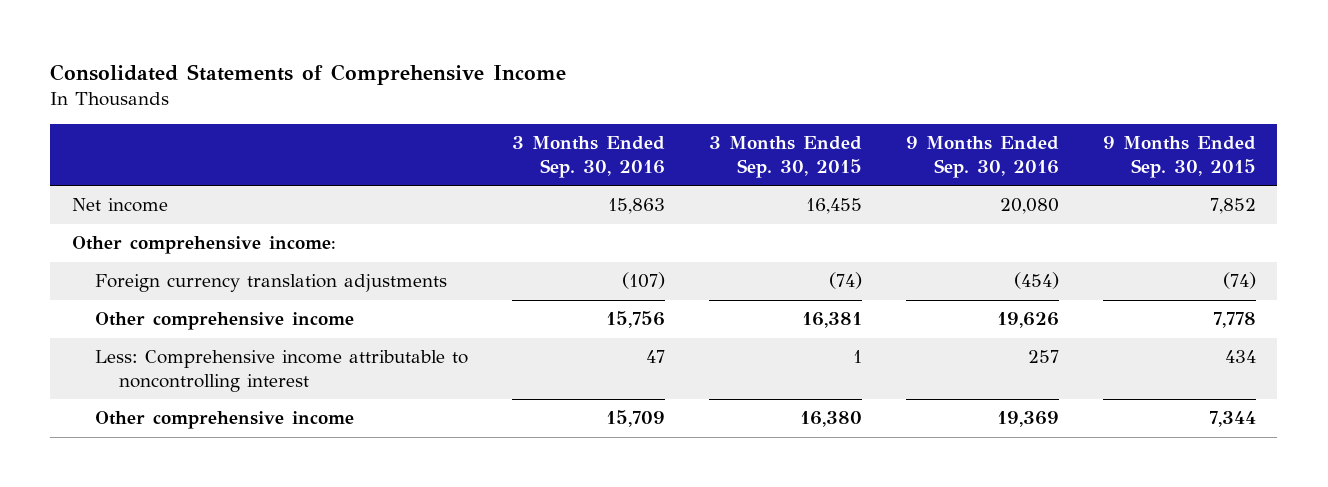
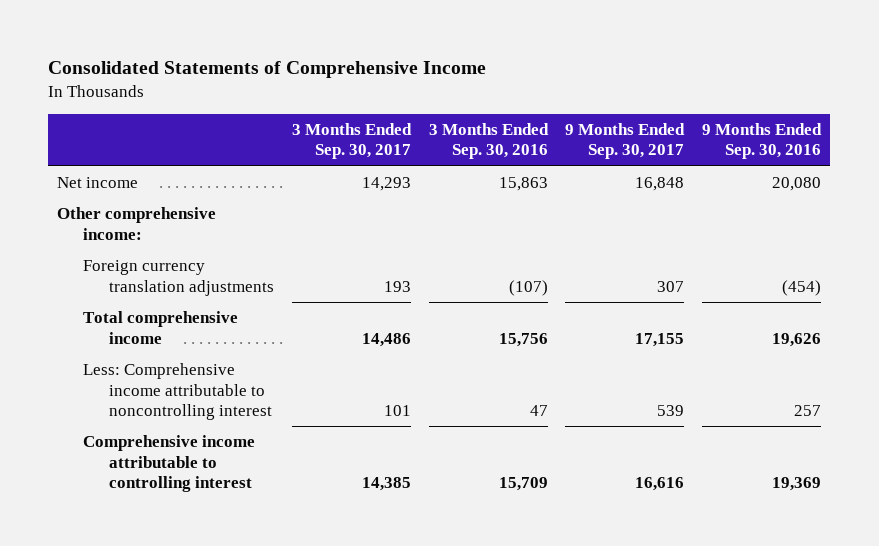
[709,135,863,178] 3 Months Ended Sep. 30, 2015 -> none
[1102,135,1256,178] 9 Months Ended Sep. 30, 2015 -> none
none -> [291,122,412,160] 3 Months Ended Sep. 30, 2017
none -> [565,122,686,160] 9 Months Ended Sep. 30, 2017
[95,312,355,331] Other comprehensive income -> [82,311,238,344] Total comprehensive income
[95,411,355,430] Other comprehensive income -> [82,435,255,493] Comprehensive income attributable to controlling interest

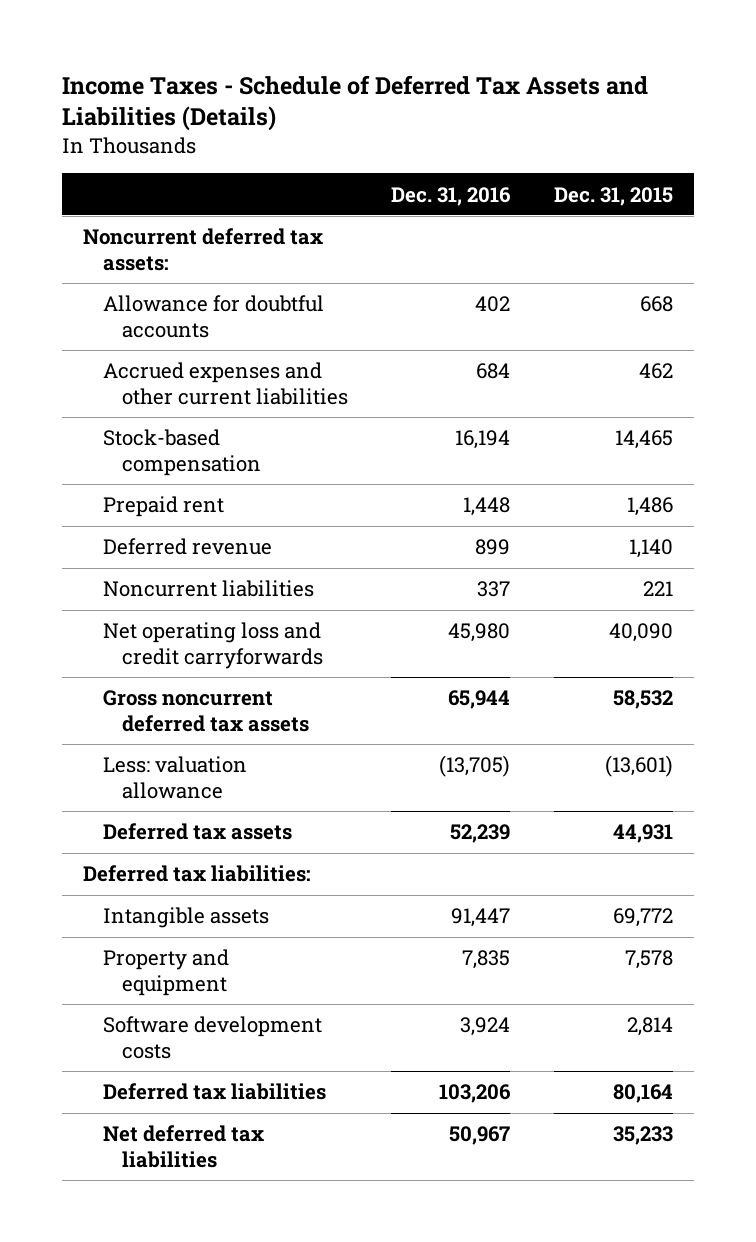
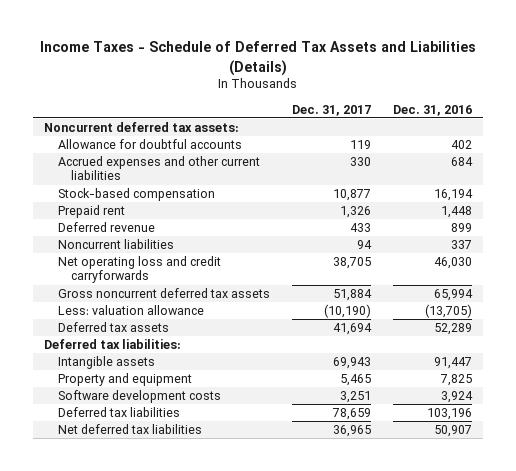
[553,186,673,206] Dec. 31, 2015 -> none
none -> [291,104,371,116] Dec. 31, 2017
[448,623,511,643] 45,980 -> [433,257,472,270] 46,030
[448,690,511,710] 65,944 -> [433,289,473,302] 65,994
[450,824,511,844] 52,239 -> [433,323,472,336] 52,289
[462,950,511,970] 7,835 -> [439,374,472,387] 7,825
[439,1084,512,1104] 103,206 -> [426,408,472,421] 103,196
[449,1126,511,1146] 50,967 -> [433,425,472,438] 50,907

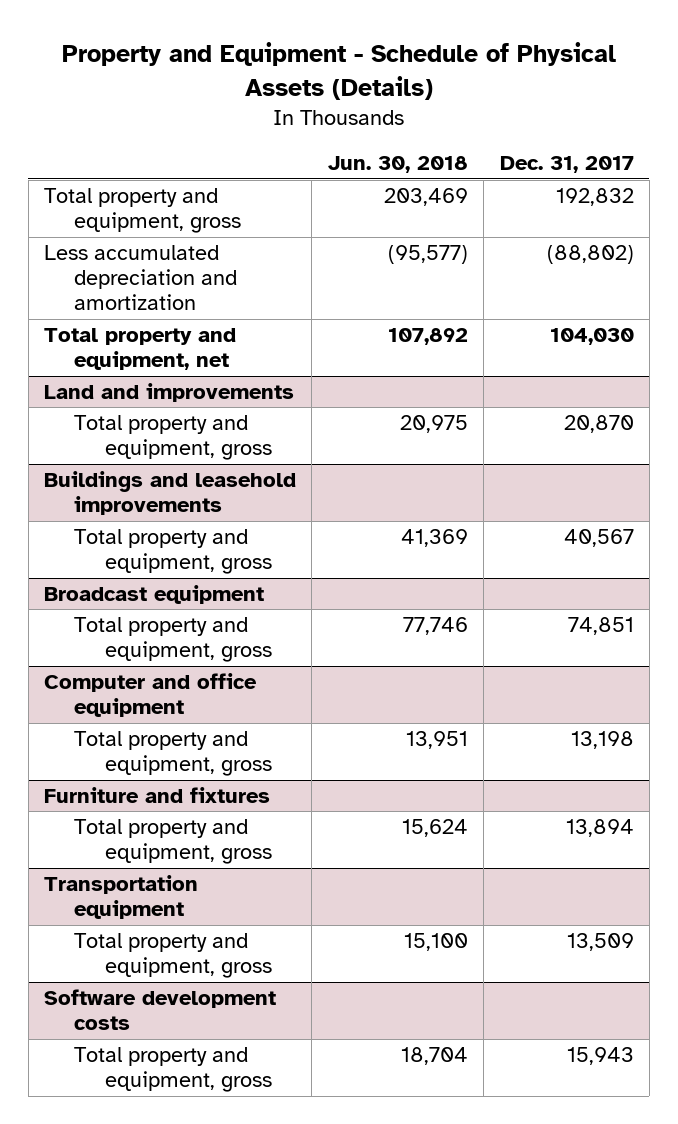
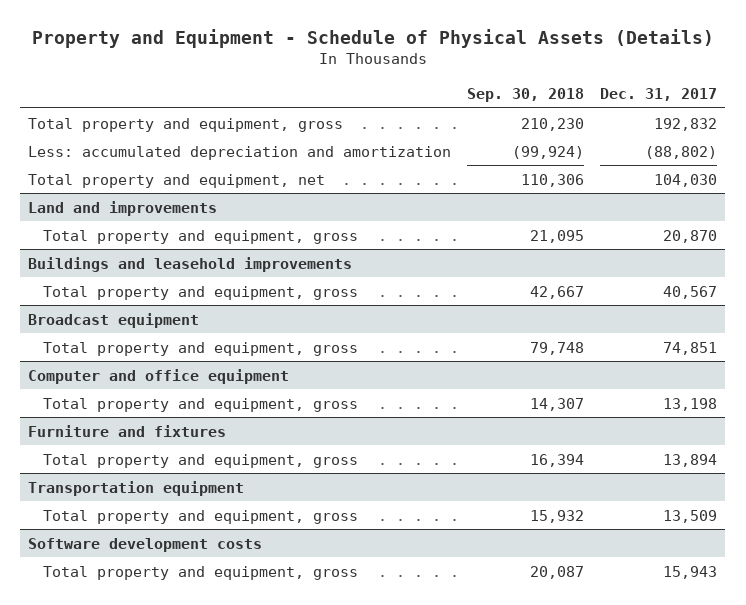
[327,156,468,174] Jun. 30, 2018 -> none
none -> [467,88,585,103] Sep. 30, 2018
[44,245,238,311] Less accumulated depreciation and amortization -> [28,145,452,160] Less: accumulated depreciation and amortization

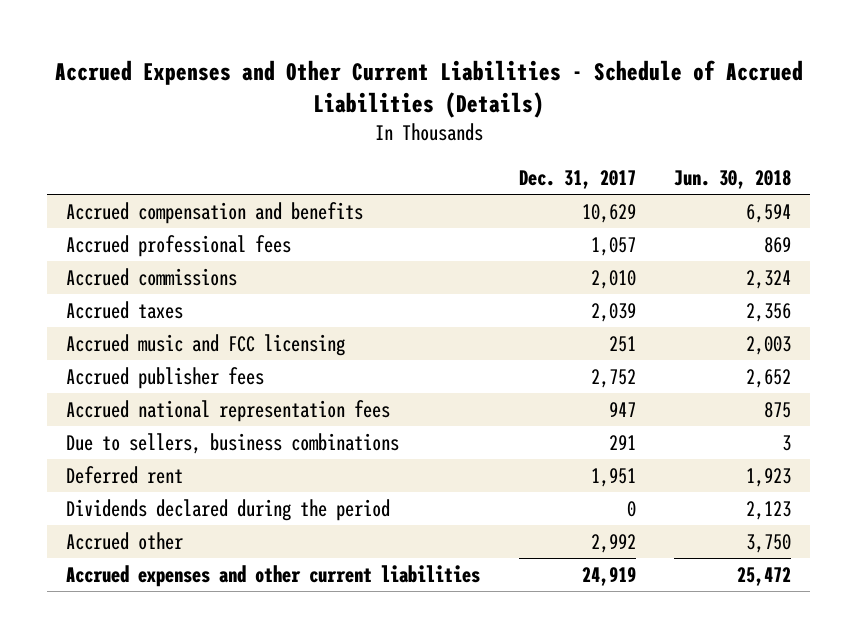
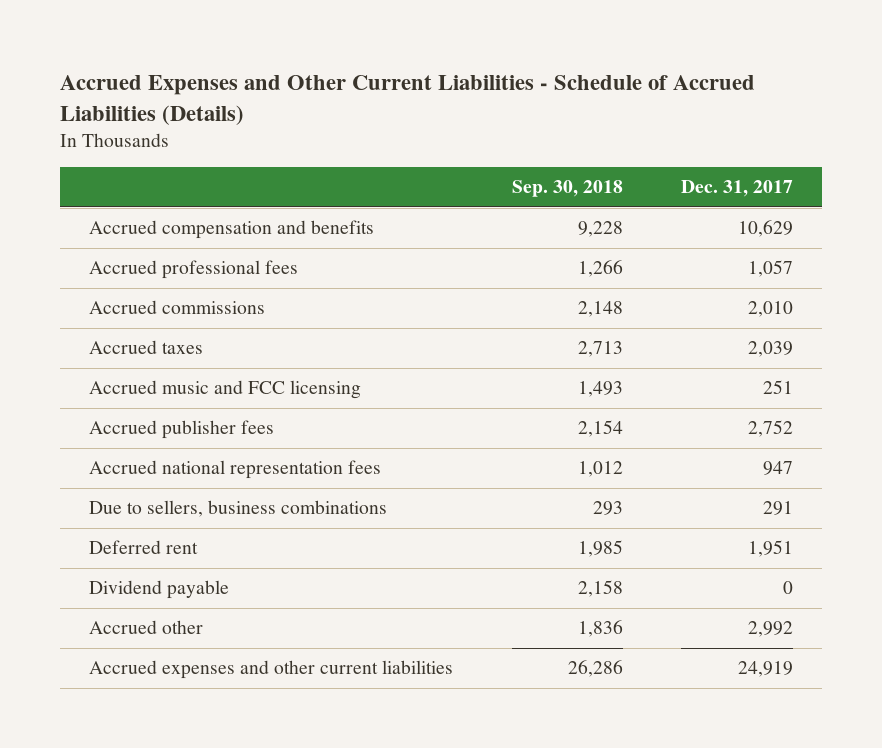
[673,169,791,189] Jun. 30, 2018 -> none
none -> [511,180,623,198] Sep. 30, 2018
[66,498,391,521] Dividends declared during the period -> [89,580,230,600] Dividend payable

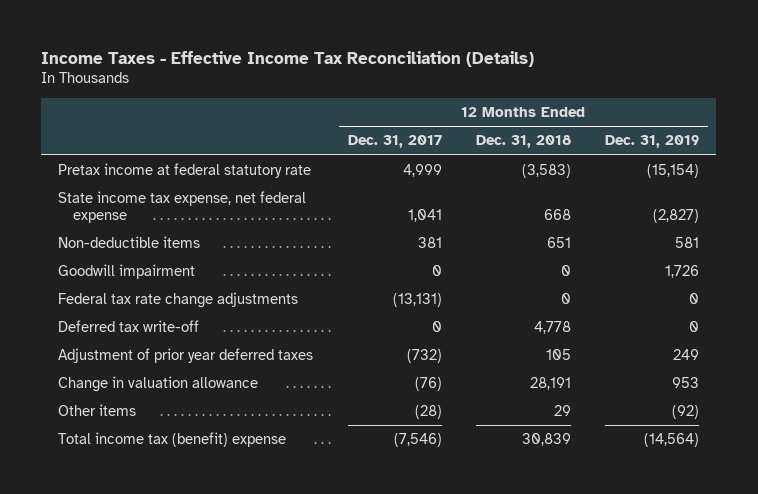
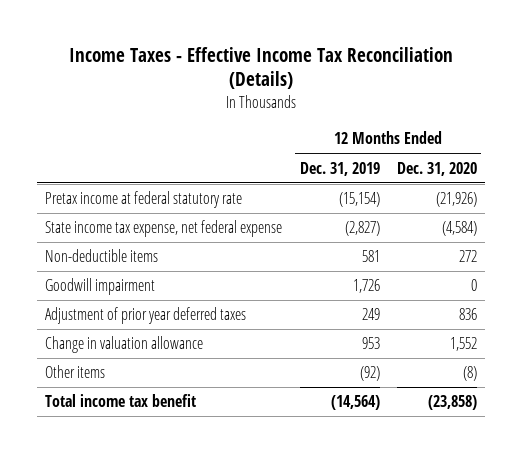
[347,135,442,149] Dec. 31, 2017 -> none
[475,135,571,149] Dec. 31, 2018 -> none
none -> [396,161,477,176] Dec. 31, 2020
[58,292,299,309] Federal tax rate change adjustments -> none
[58,320,200,333] Deferred tax write-off -> none
[58,432,287,448] Total income tax (benefit) expense -> [45,394,197,408] Total income tax benefit

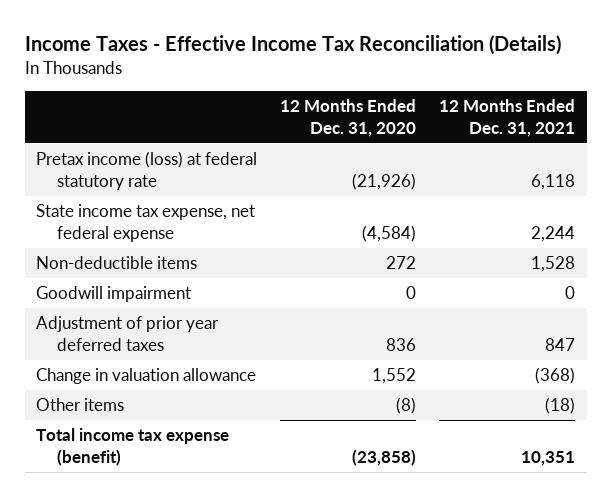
[299,161,380,176] Dec. 31, 2019 -> none
none -> [439,99,576,137] 12 Months Ended Dec. 31, 2021
[45,191,243,209] Pretax income at federal statutory rate -> [36,151,258,190] Pretax income (loss) at federal statutory rate
[45,394,197,408] Total income tax benefit -> [36,428,230,466] Total income tax expense (benefit)

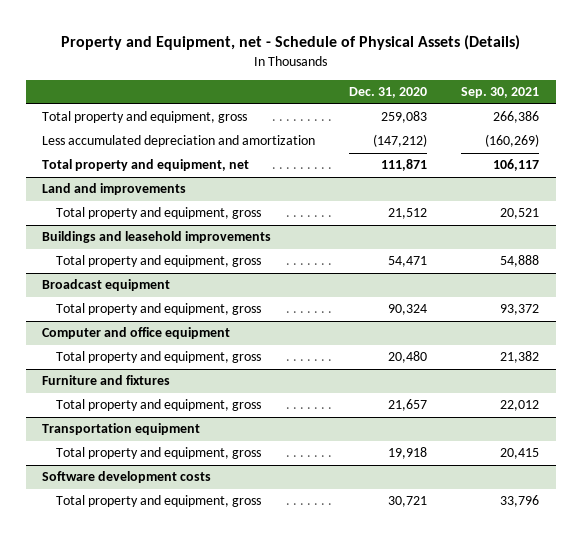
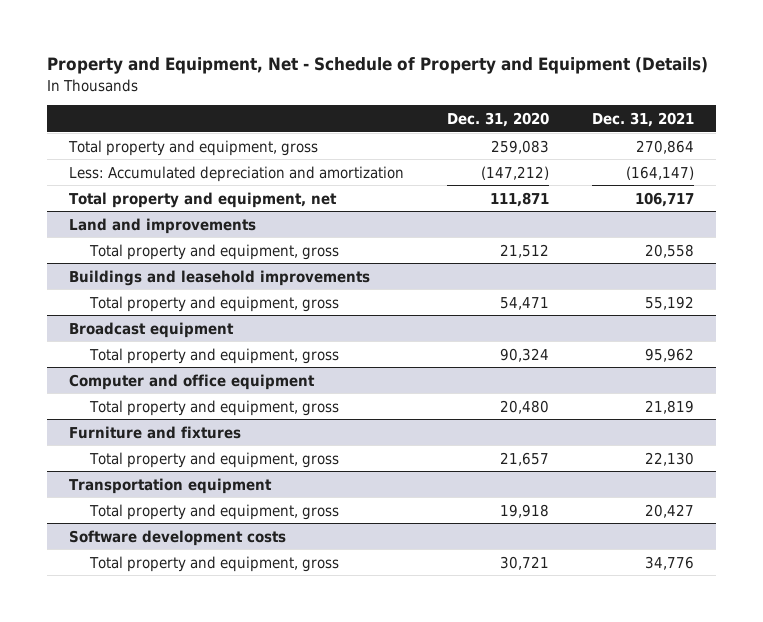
[60,35,520,51] Property and Equipment, net - Schedule of Physical Assets (Details) -> [47,57,709,75] Property and Equipment, Net - Schedule of Property and Equipment (Details)
[460,87,539,99] Sep. 30, 2021 -> none
none -> [591,112,694,128] Dec. 31, 2021
[42,135,316,148] Less accumulated depreciation and amortization -> [68,165,404,182] Less: Accumulated depreciation and amortization

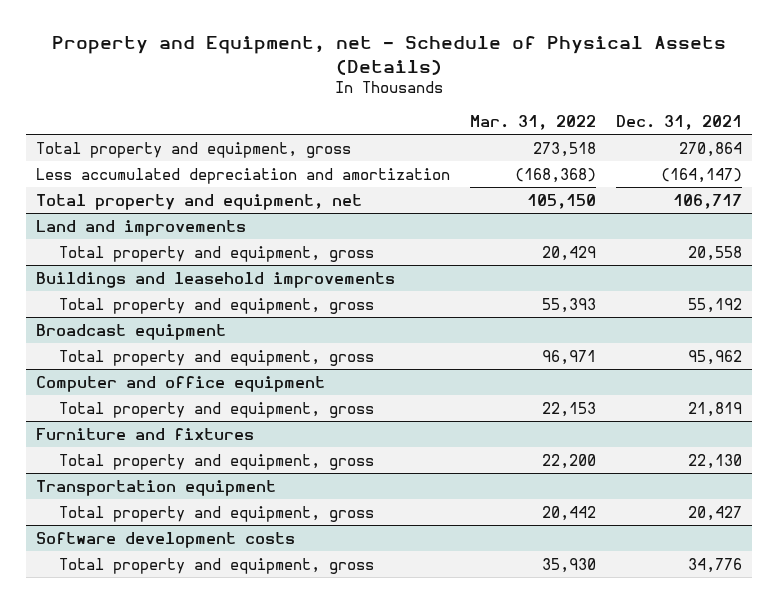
[47,57,709,75] Property and Equipment, Net - Schedule of Property and Equipment (Details) -> [51,36,726,75] Property and Equipment, net - Schedule of Physical Assets (Details)
[446,112,549,128] Dec. 31, 2020 -> none
none -> [469,115,596,131] Mar. 31, 2022
[68,165,404,182] Less: Accumulated depreciation and amortization -> [35,167,450,184] Less accumulated depreciation and amortization

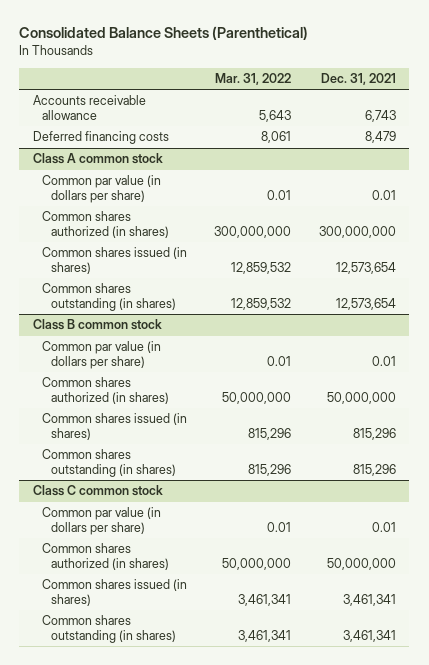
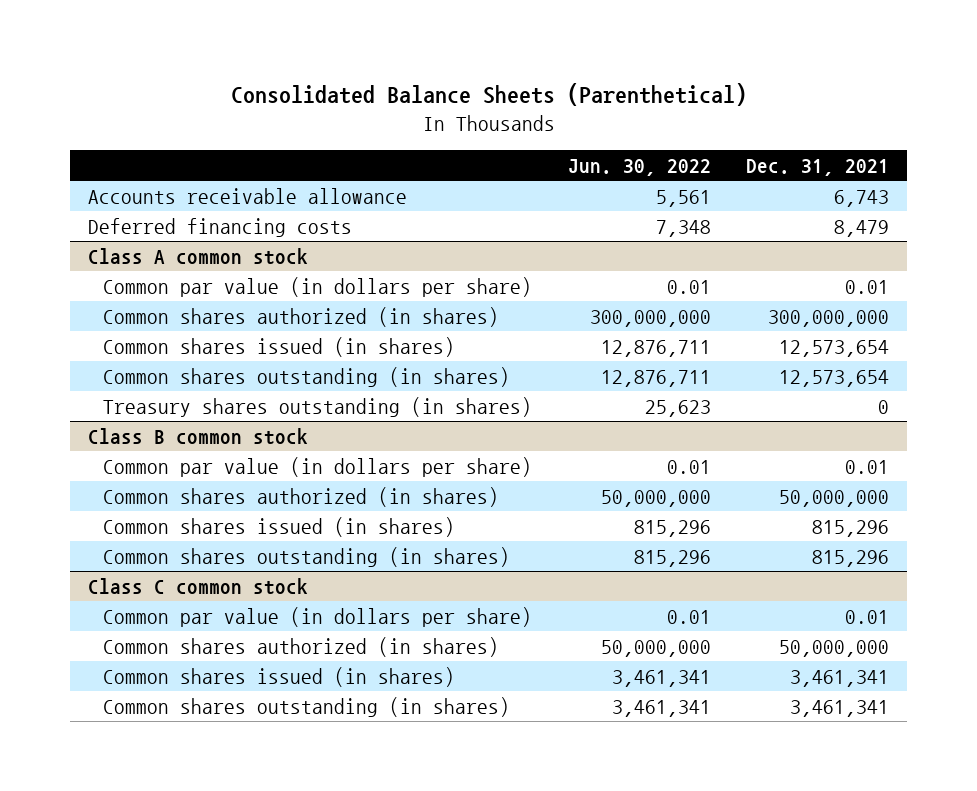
[215,73,292,86] Mar. 31, 2022 -> none
none -> [567,158,711,176] Jun. 30, 2022
none -> [103,396,533,417] Treasury shares outstanding (in shares)

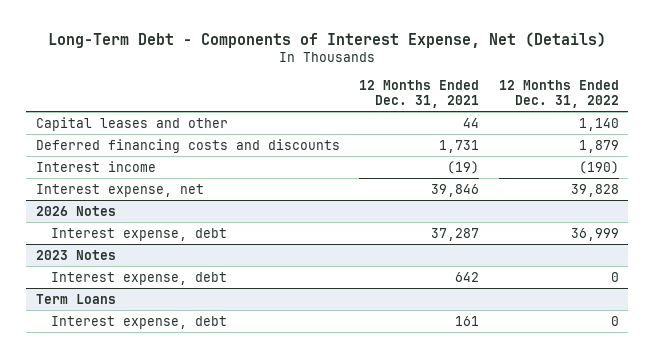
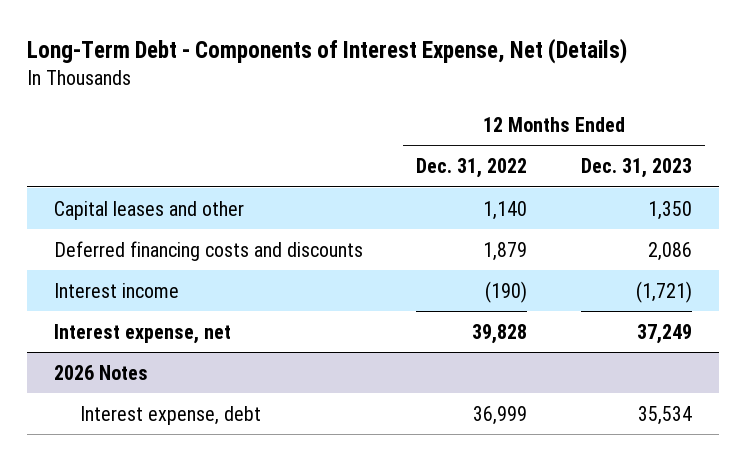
[359,80,480,108] 12 Months Ended Dec. 31, 2021 -> none
none -> [580,158,692,179] Dec. 31, 2023
[35,249,116,260] 2023 Notes -> none
[50,271,227,285] Interest expense, debt -> none
[35,293,116,304] Term Loans -> none
[50,315,227,329] Interest expense, debt -> none

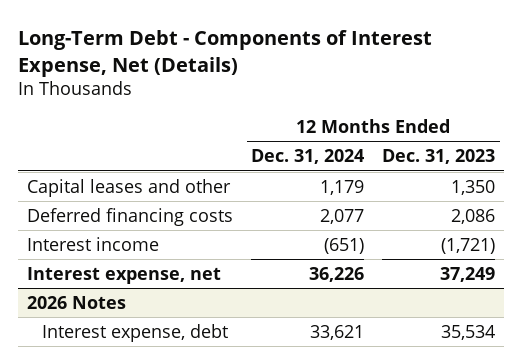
[416,158,528,179] Dec. 31, 2022 -> none
none -> [251,149,365,165] Dec. 31, 2024
[53,240,363,261] Deferred financing costs and discounts -> [27,207,234,226] Deferred financing costs

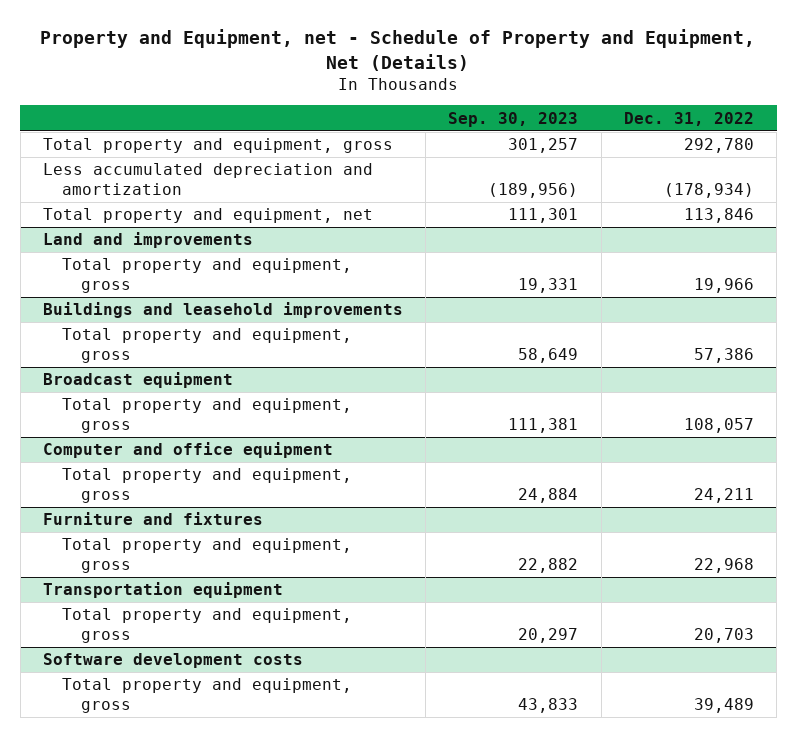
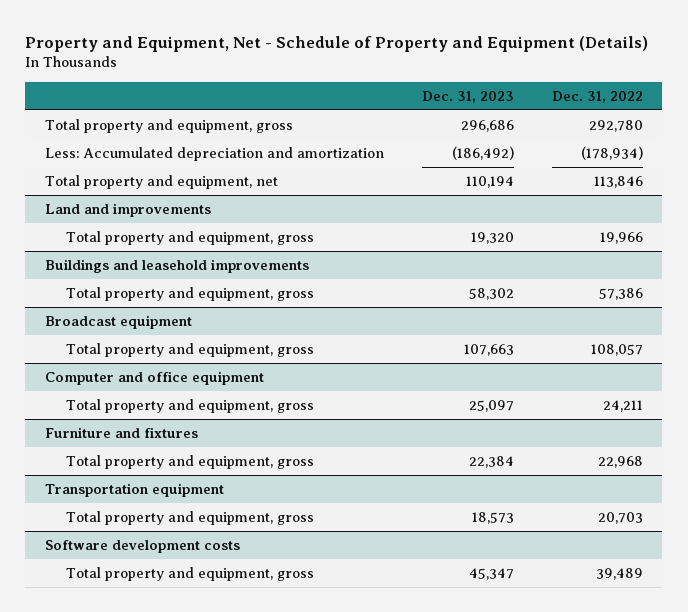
[40,29,756,71] Property and Equipment, net - Schedule of Property and Equipment, Net (Details) -> [25,35,649,52] Property and Equipment, Net - Schedule of Property and Equipment (Details)
[448,111,579,127] Sep. 30, 2023 -> none
none -> [421,90,514,103] Dec. 31, 2023
[42,163,373,196] Less accumulated depreciation and amortization -> [44,147,384,162] Less: Accumulated depreciation and amortization

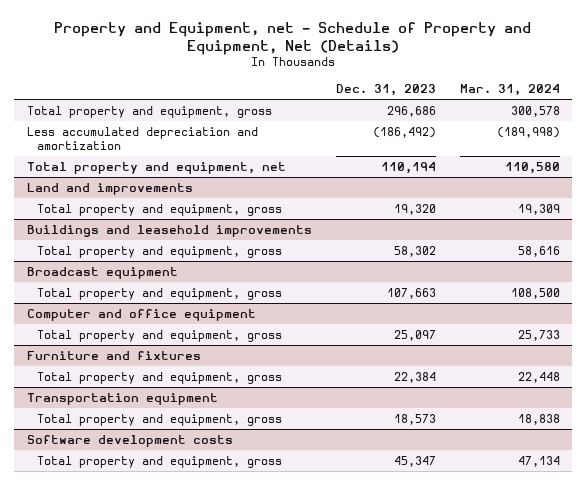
[25,35,649,52] Property and Equipment, Net - Schedule of Property and Equipment (Details) -> [54,21,532,55] Property and Equipment, net - Schedule of Property and Equipment, Net (Details)
[551,90,643,103] Dec. 31, 2022 -> none
none -> [460,84,561,97] Mar. 31, 2024
[44,147,384,162] Less: Accumulated depreciation and amortization -> [26,127,258,150] Less accumulated depreciation and amortization

